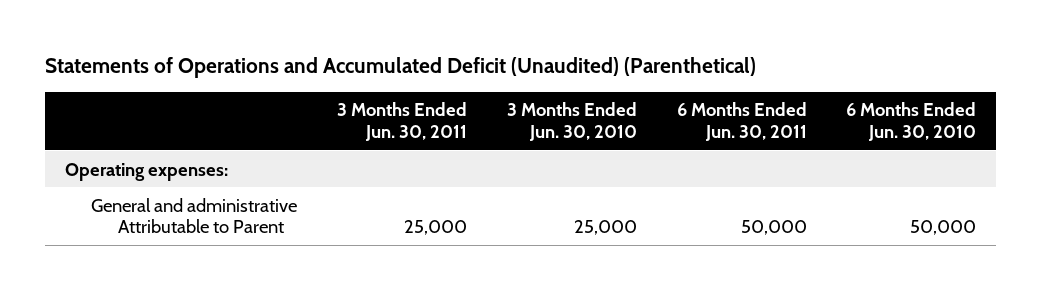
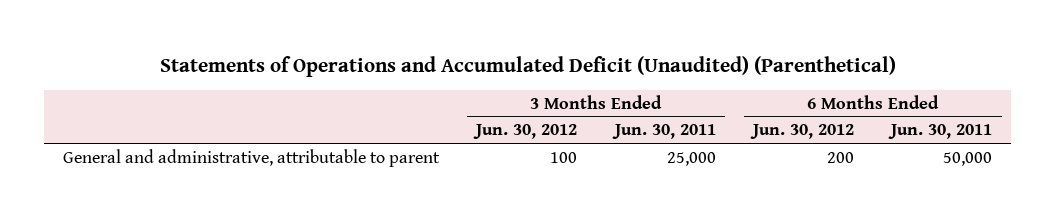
[506,102,637,142] 3 Months Ended Jun. 30, 2010 -> none
[846,102,977,142] 6 Months Ended Jun. 30, 2010 -> none
none -> [473,124,578,140] Jun. 30, 2012
none -> [750,124,855,140] Jun. 30, 2012
[64,162,228,181] Operating expenses: -> none
[91,197,298,234] General and administrative Attributable to Parent -> [63,148,441,167] General and administrative, attributable to parent

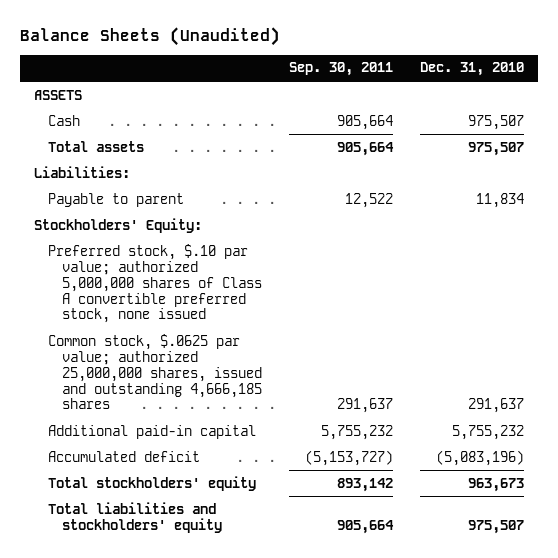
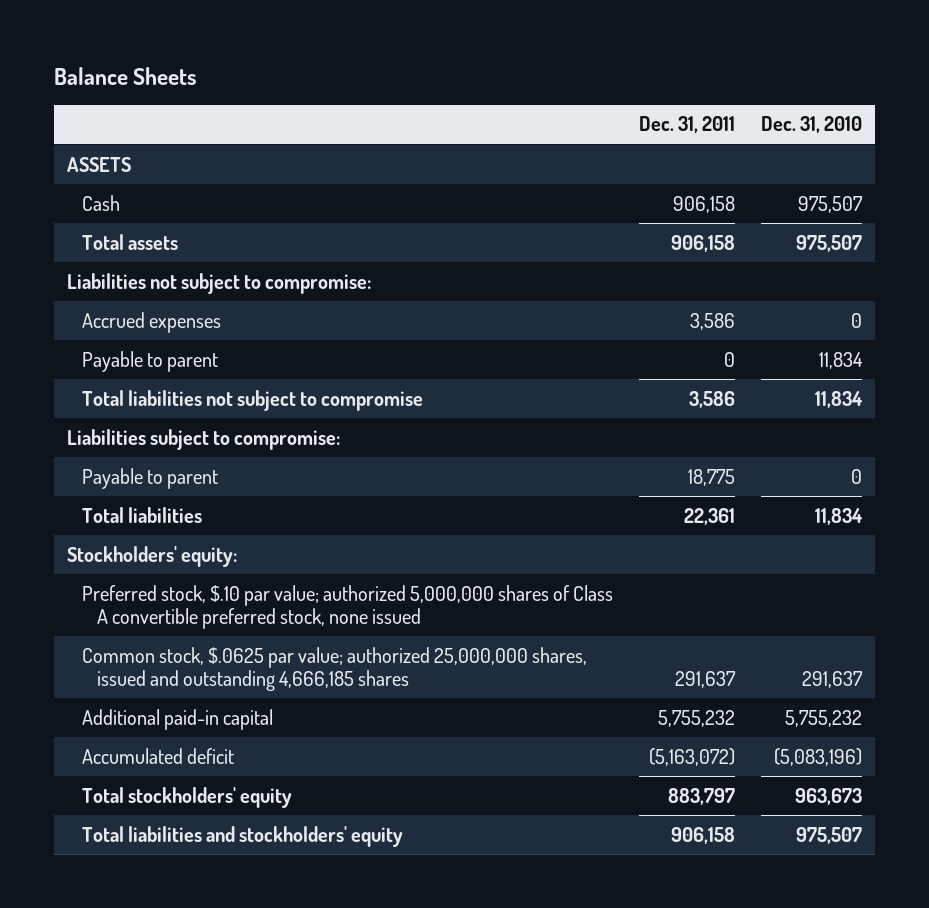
[20,27,281,47] Balance Sheets (Unaudited) -> [54,66,198,85] Balance Sheets
[289,62,394,77] Sep. 30, 2011 -> none
none -> [639,116,736,134] Dec. 31, 2011
[33,165,130,178] Liabilities: -> none
none -> [67,272,372,294] Liabilities not subject to compromise:
none -> [82,311,222,333] Accrued expenses
none -> [82,389,424,411] Total liabilities not subject to compromise
none -> [67,428,341,450] Liabilities subject to compromise:
none -> [82,467,219,489] Payable to parent
none -> [82,506,203,523] Total liabilities
[33,217,202,233] Stockholders' Equity: -> [67,545,238,567] Stockholders' equity:

